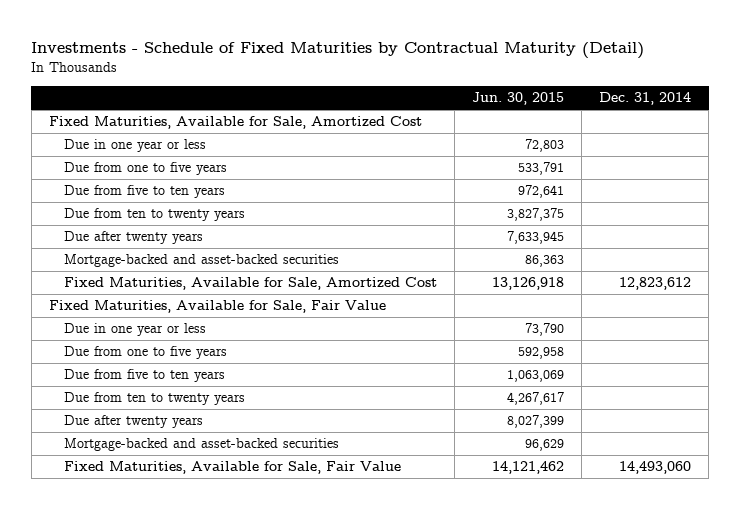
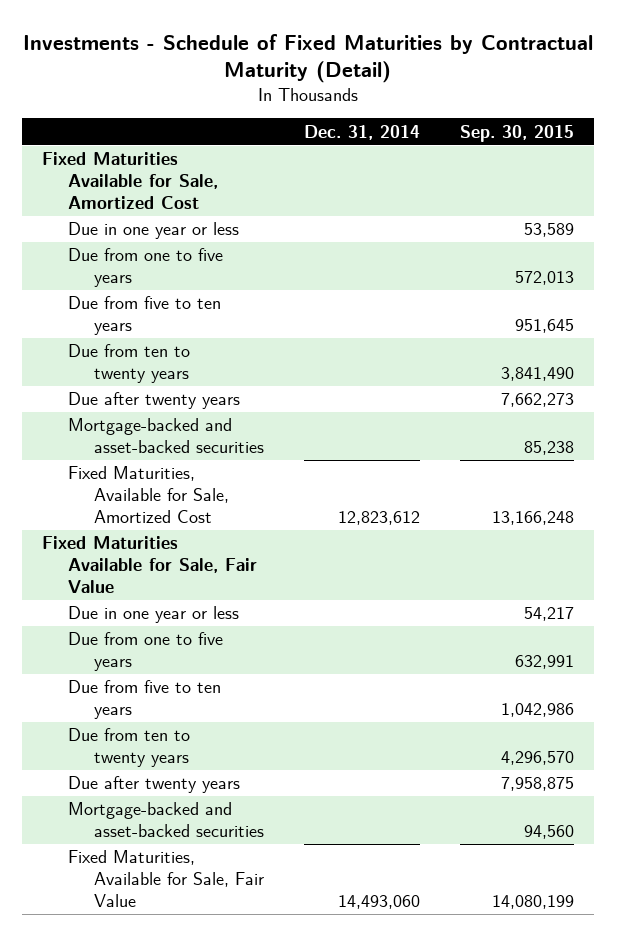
[472,92,565,106] Jun. 30, 2015 -> none
none -> [460,124,575,142] Sep. 30, 2015
[49,116,423,130] Fixed Maturities, Available for Sale, Amortized Cost -> [42,152,219,209] Fixed Maturities Available for Sale, Amortized Cost
[49,300,387,314] Fixed Maturities, Available for Sale, Fair Value -> [42,536,258,593] Fixed Maturities Available for Sale, Fair Value

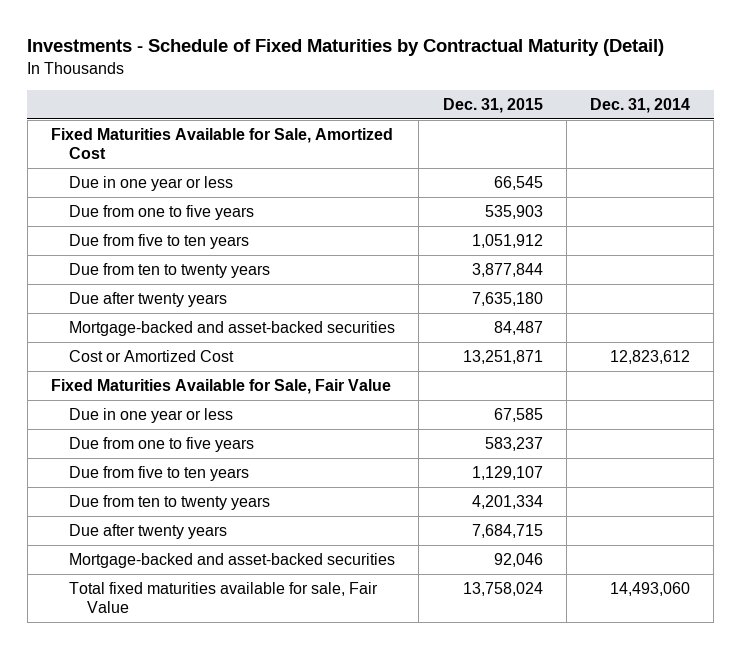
[460,124,575,142] Sep. 30, 2015 -> none
none -> [442,97,543,113] Dec. 31, 2015
[68,466,230,523] Fixed Maturities, Available for Sale, Amortized Cost -> [69,349,235,362] Cost or Amortized Cost
[68,850,265,907] Fixed Maturities, Available for Sale, Fair Value -> [69,581,379,613] Total fixed maturities available for sale, Fair Value

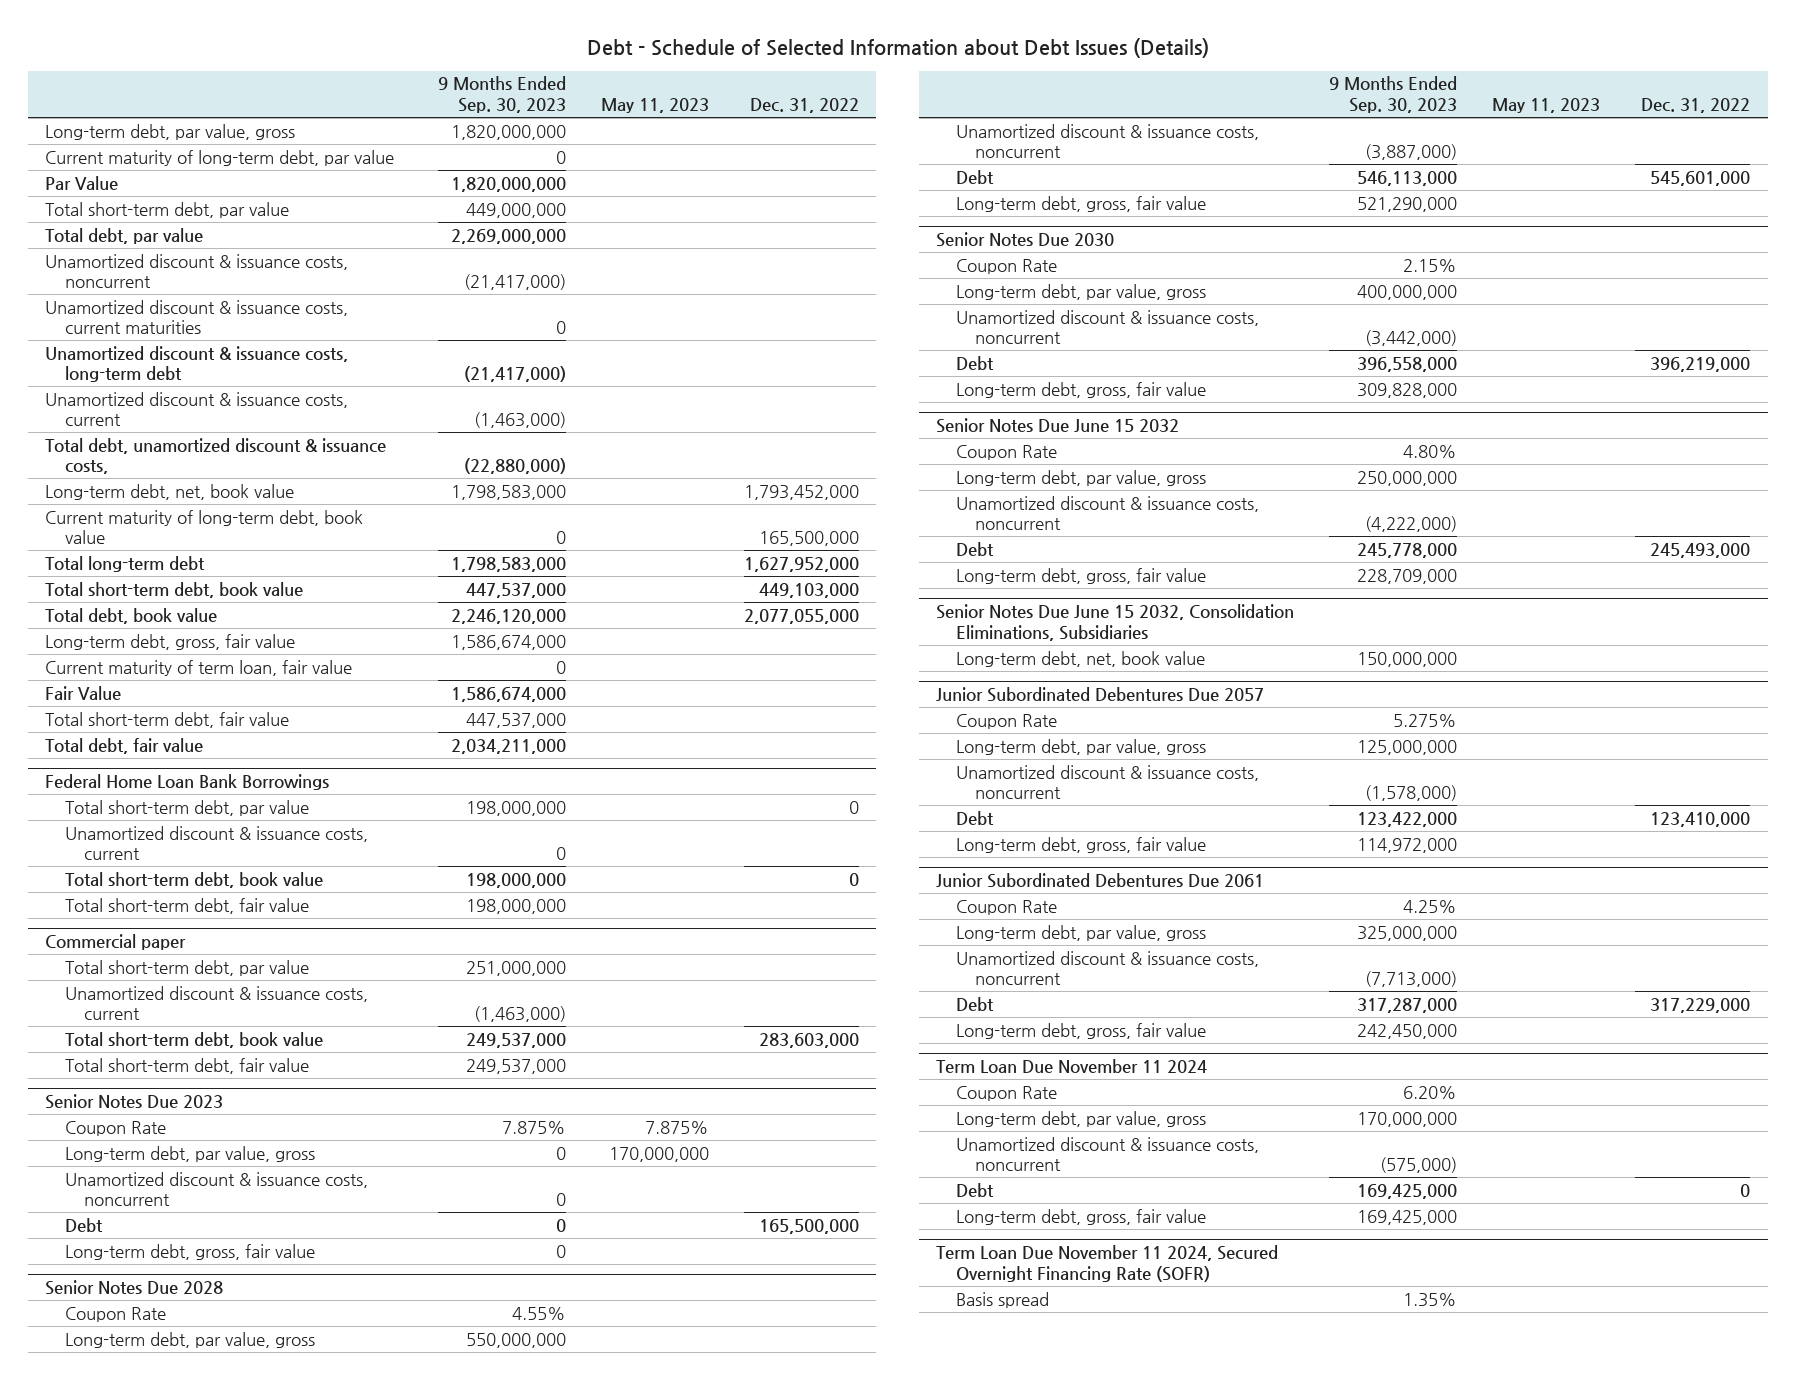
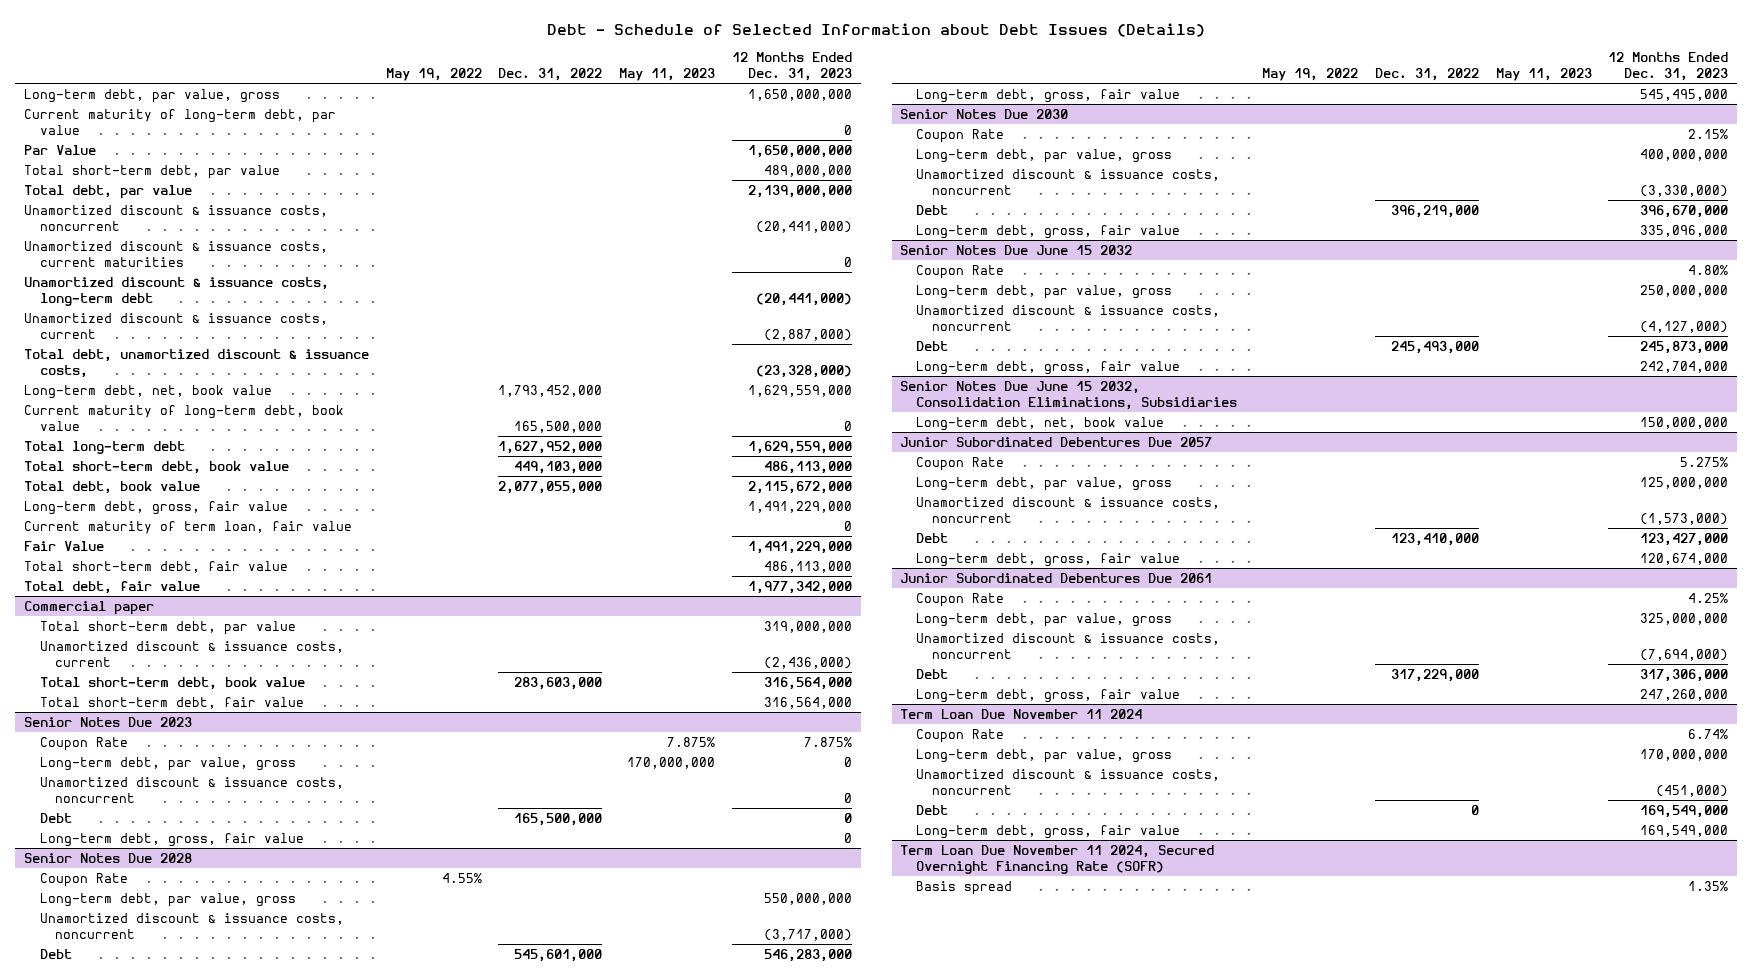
[438,76,567,114] 9 Months Ended Sep. 30, 2023 -> none
none -> [385,67,482,81] May 19, 2022
none -> [732,51,853,81] 12 Months Ended Dec. 31, 2023
[45,774,330,791] Federal Home Loan Bank Borrowings -> none
[64,799,309,816] Total short-term debt, par value -> none
[64,825,368,861] Unamortized discount & issuance costs, current -> none
[64,871,323,888] Total short-term debt, book value -> none
[64,897,309,914] Total short-term debt, fair value -> none

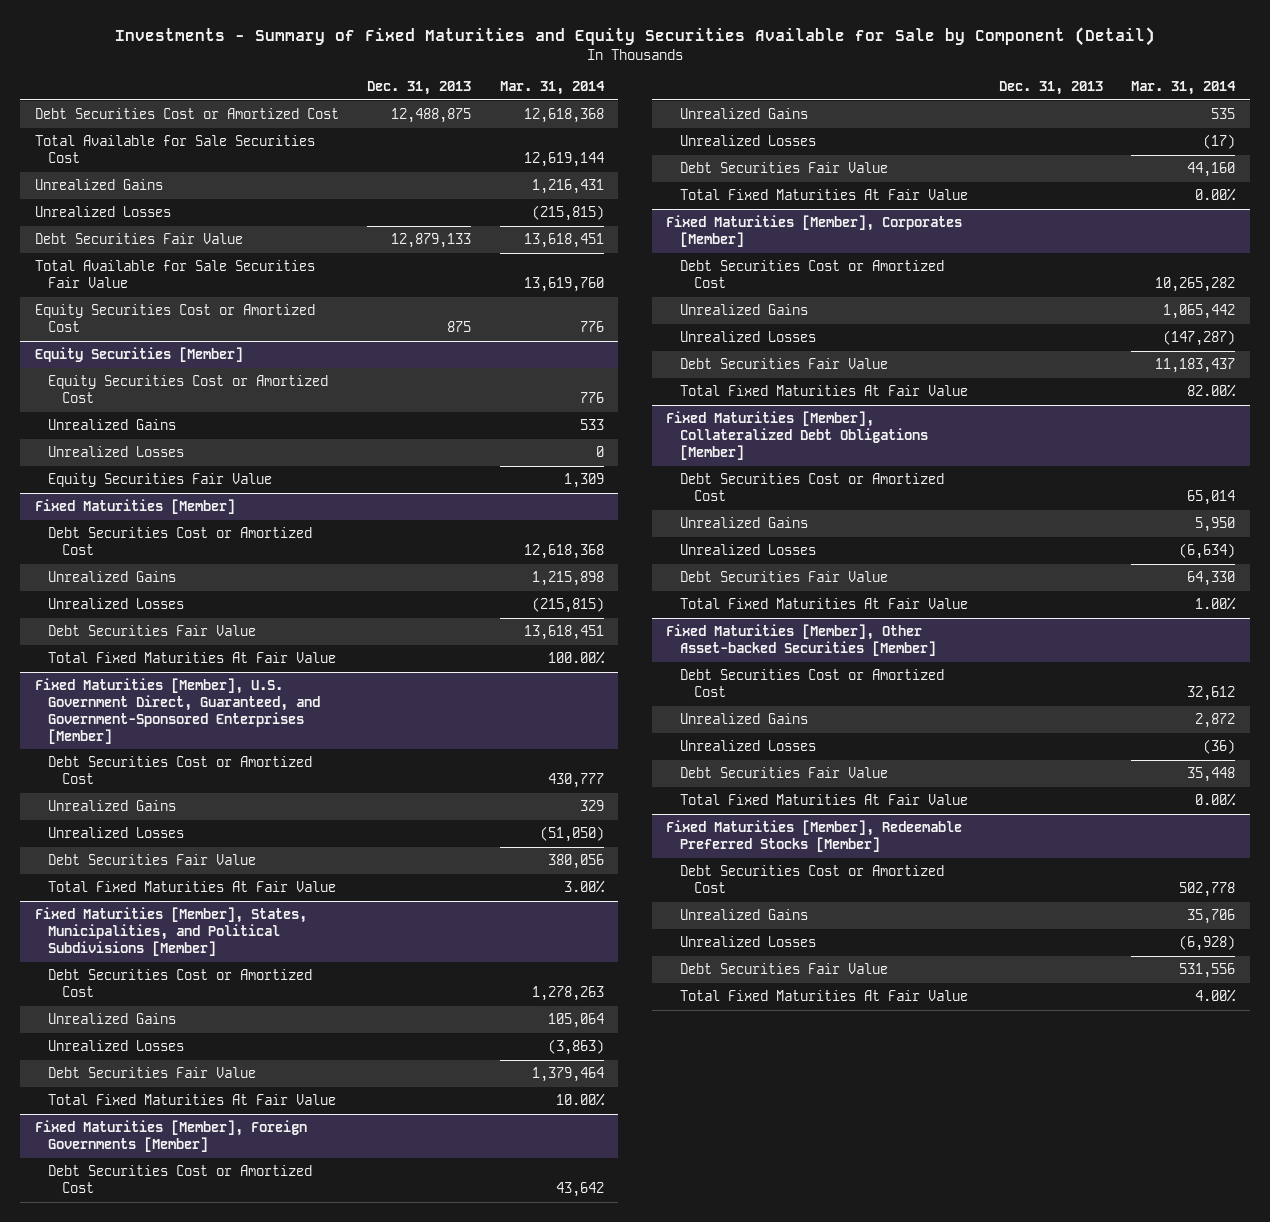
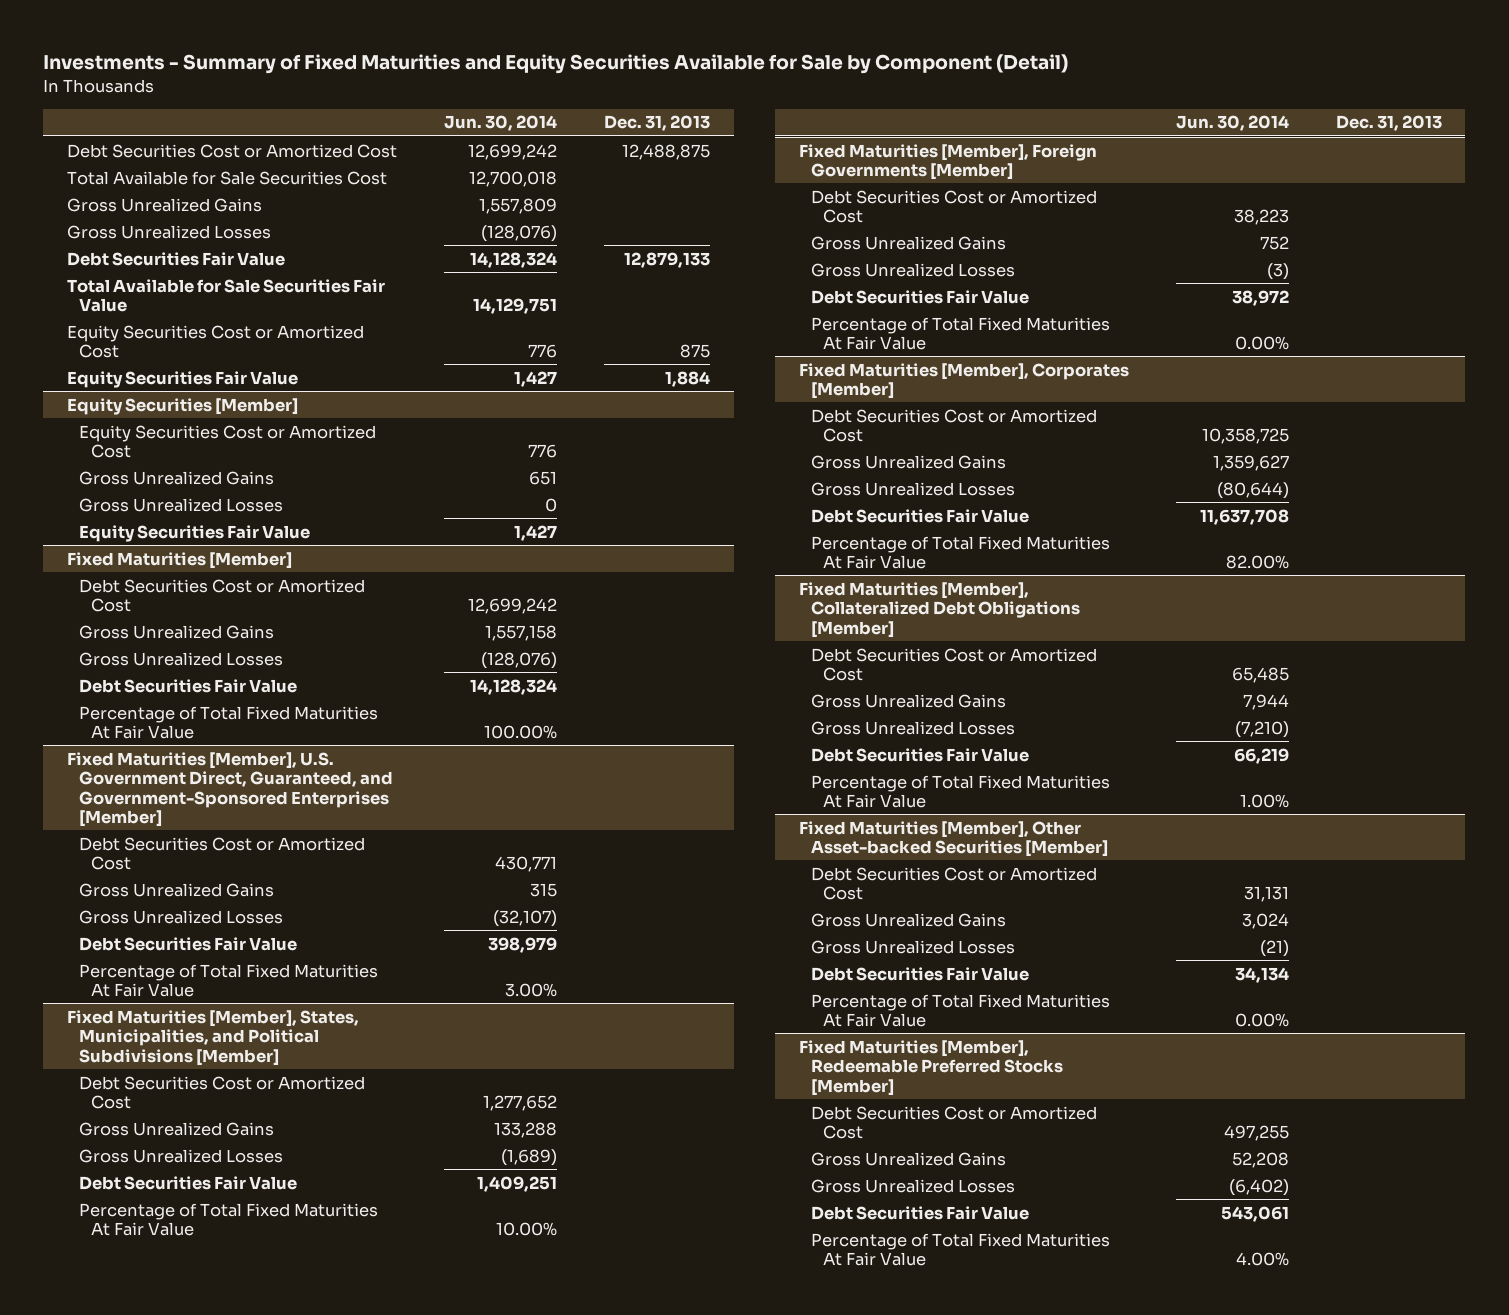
[499,81,605,96] Mar. 31, 2014 -> none
none -> [443,115,557,132] Jun. 30, 2014
[34,179,163,191] Unrealized Gains -> [66,197,262,212] Gross Unrealized Gains
[34,206,171,218] Unrealized Losses -> [66,224,271,239] Gross Unrealized Losses
none -> [66,370,298,388] Equity Securities Fair Value
[48,419,177,431] Unrealized Gains -> [78,470,274,485] Gross Unrealized Gains
[48,446,185,458] Unrealized Losses -> [78,497,283,512] Gross Unrealized Losses
[48,571,177,583] Unrealized Gains -> [78,624,274,639] Gross Unrealized Gains
[48,598,185,610] Unrealized Losses -> [78,651,283,666] Gross Unrealized Losses
[48,652,337,664] Total Fixed Maturities At Fair Value -> [78,705,378,740] Percentage of Total Fixed Maturities At Fair Value
[48,800,177,812] Unrealized Gains -> [78,882,274,897] Gross Unrealized Gains
[48,827,185,839] Unrealized Losses -> [78,909,283,924] Gross Unrealized Losses
[48,881,337,893] Total Fixed Maturities At Fair Value -> [78,963,378,998] Percentage of Total Fixed Maturities At Fair Value
[48,1013,177,1025] Unrealized Gains -> [78,1121,274,1136] Gross Unrealized Gains
[48,1040,185,1052] Unrealized Losses -> [78,1148,283,1163] Gross Unrealized Losses
[48,1094,337,1106] Total Fixed Maturities At Fair Value -> [78,1202,378,1237] Percentage of Total Fixed Maturities At Fair Value
[679,108,808,120] Unrealized Gains -> [810,235,1006,250] Gross Unrealized Gains
[679,135,816,147] Unrealized Losses -> [810,262,1015,277] Gross Unrealized Losses
[679,189,968,201] Total Fixed Maturities At Fair Value -> [810,316,1110,351] Percentage of Total Fixed Maturities At Fair Value
[679,304,808,316] Unrealized Gains -> [810,454,1006,469] Gross Unrealized Gains
[679,331,816,343] Unrealized Losses -> [810,481,1015,496] Gross Unrealized Losses
[679,385,968,397] Total Fixed Maturities At Fair Value -> [810,535,1110,570] Percentage of Total Fixed Maturities At Fair Value
[679,517,808,529] Unrealized Gains -> [810,693,1006,708] Gross Unrealized Gains
[679,544,816,556] Unrealized Losses -> [810,720,1015,735] Gross Unrealized Losses
[679,598,968,610] Total Fixed Maturities At Fair Value -> [810,774,1110,809] Percentage of Total Fixed Maturities At Fair Value
[679,713,808,725] Unrealized Gains -> [810,912,1006,927] Gross Unrealized Gains
[679,740,816,752] Unrealized Losses -> [810,939,1015,954] Gross Unrealized Losses
[679,794,968,806] Total Fixed Maturities At Fair Value -> [810,993,1110,1028] Percentage of Total Fixed Maturities At Fair Value
[679,909,808,921] Unrealized Gains -> [810,1151,1006,1166] Gross Unrealized Gains
[679,936,816,948] Unrealized Losses -> [810,1178,1015,1193] Gross Unrealized Losses
[679,990,968,1002] Total Fixed Maturities At Fair Value -> [810,1232,1110,1267] Percentage of Total Fixed Maturities At Fair Value

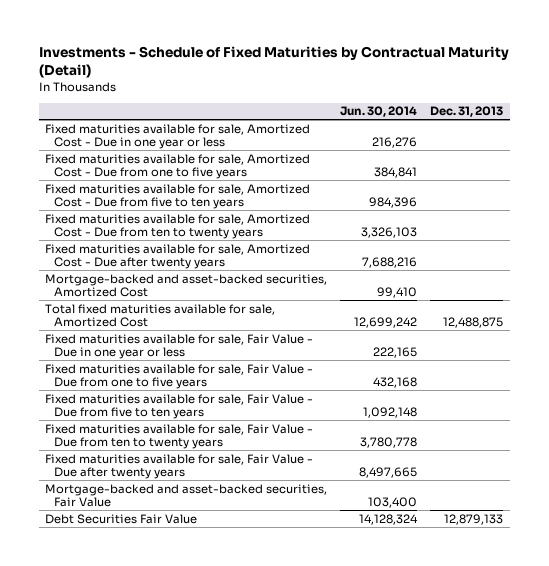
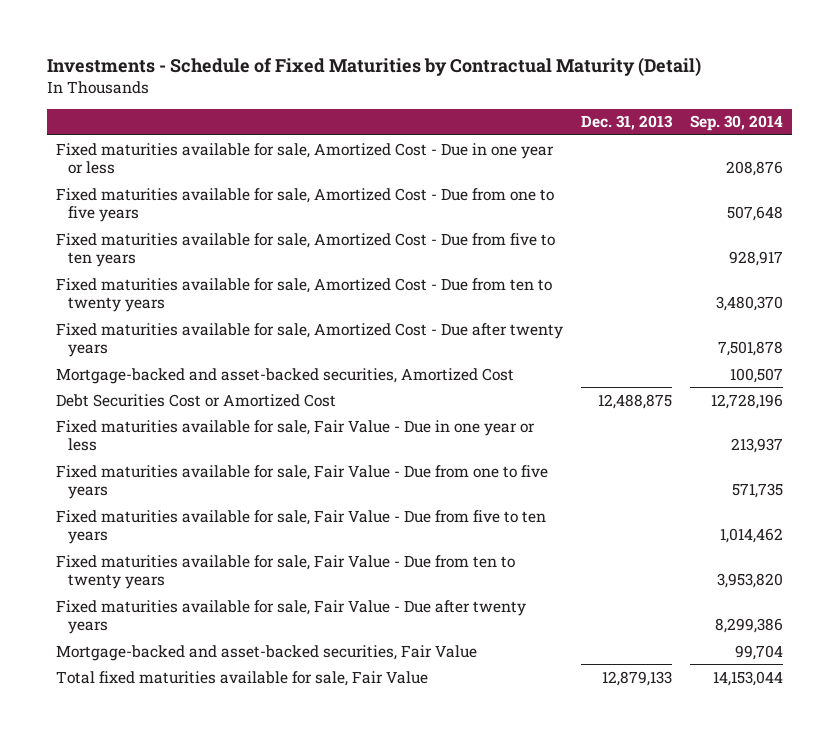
[340,106,418,118] Jun. 30, 2014 -> none
none -> [689,115,783,132] Sep. 30, 2014
[45,303,276,328] Total fixed maturities available for sale, Amortized Cost -> [56,393,337,407] Debt Securities Cost or Amortized Cost
[45,513,198,524] Debt Securities Fair Value -> [56,670,429,686] Total fixed maturities available for sale, Fair Value

